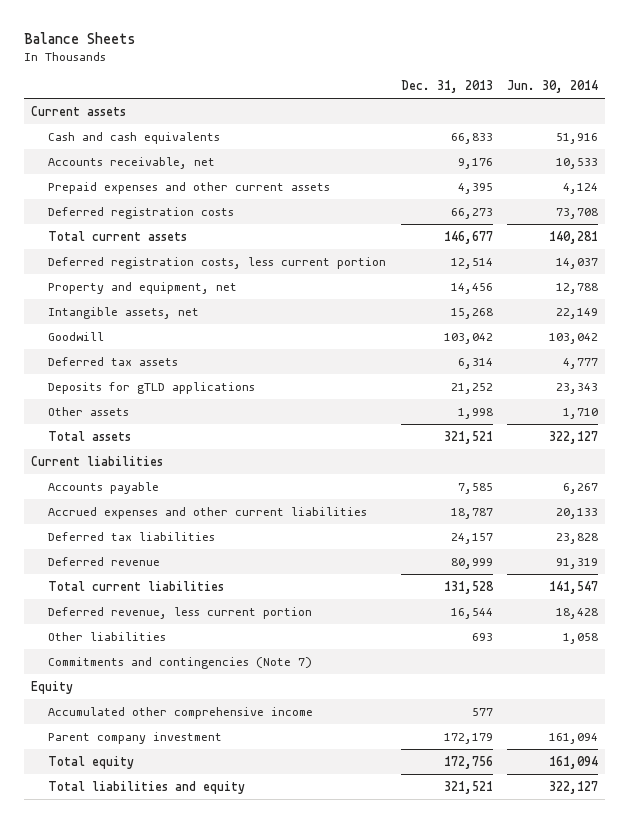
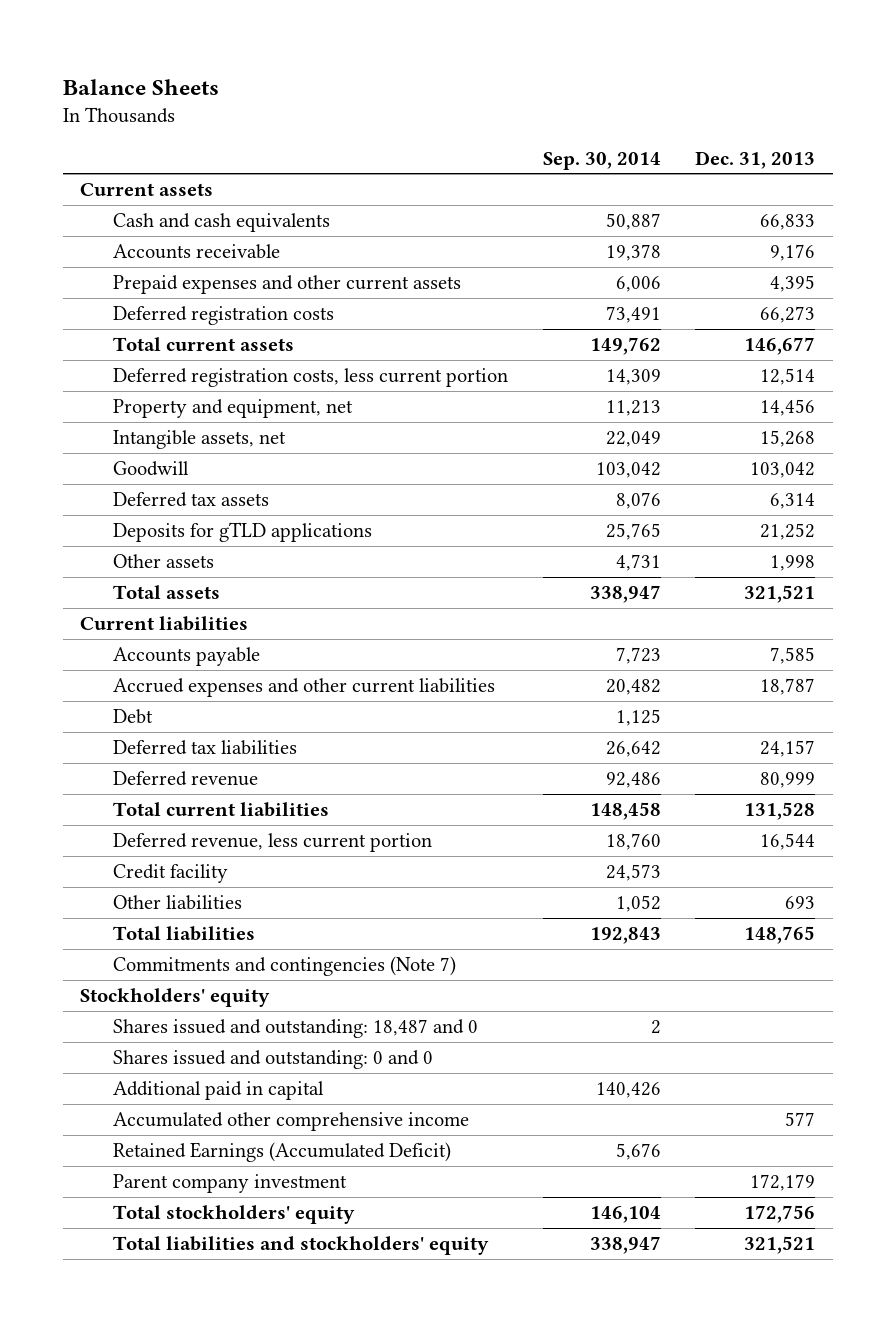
[506,79,598,93] Jun. 30, 2014 -> none
none -> [542,151,661,170] Sep. 30, 2014
[48,156,216,169] Accounts receivable, net -> [112,244,280,260] Accounts receivable
none -> [112,709,153,725] Debt
none -> [112,864,228,884] Credit facility
none -> [112,926,255,942] Total liabilities
[31,680,74,694] Equity -> [80,988,271,1008] Stockholders' equity
none -> [112,1019,478,1039] Shares issued and outstanding: 18,487 and 0
none -> [112,1050,433,1070] Shares issued and outstanding: 0 and 0
none -> [112,1081,324,1101] Additional paid in capital
none -> [112,1142,451,1163] Retained Earnings (Accumulated Deficit)
[48,755,135,769] Total equity -> [112,1205,355,1225] Total stockholders' equity
[48,780,246,794] Total liabilities and equity -> [112,1236,489,1256] Total liabilities and stockholders' equity

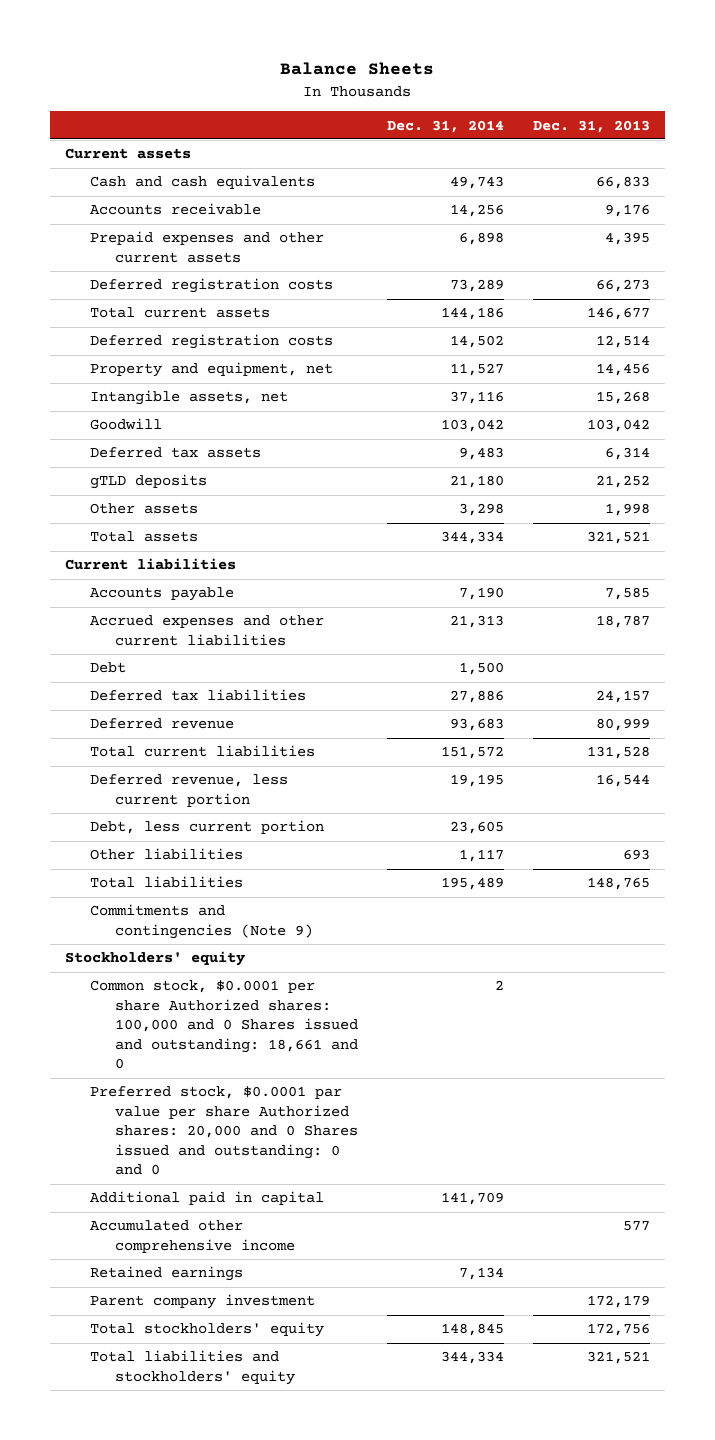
[542,151,661,170] Sep. 30, 2014 -> none
none -> [386,119,504,133] Dec. 31, 2014
[112,368,508,388] Deferred registration costs, less current portion -> [89,334,333,350] Deferred registration costs
[112,522,372,543] Deposits for gTLD applications -> [89,474,207,490] gTLD deposits
[112,864,228,884] Credit facility -> none
none -> [89,820,324,835] Debt, less current portion
[112,956,456,977] Commitments and contingencies (Note 7) -> [89,904,313,939] Commitments and contingencies (Note 9)
[112,1019,478,1039] Shares issued and outstanding: 18,487 and 0 -> [89,980,358,1070] Common stock, $0.0001 per share Authorized shares: 100,000 and 0 Shares issued and outstanding: 18,661 and 0
[112,1050,433,1070] Shares issued and outstanding: 0 and 0 -> [89,1086,358,1176] Preferred stock, $0.0001 par value per share Authorized shares: 20,000 and 0 Shares issued and outstanding: 0 and 0
[112,1142,451,1163] Retained Earnings (Accumulated Deficit) -> [89,1266,243,1282] Retained earnings

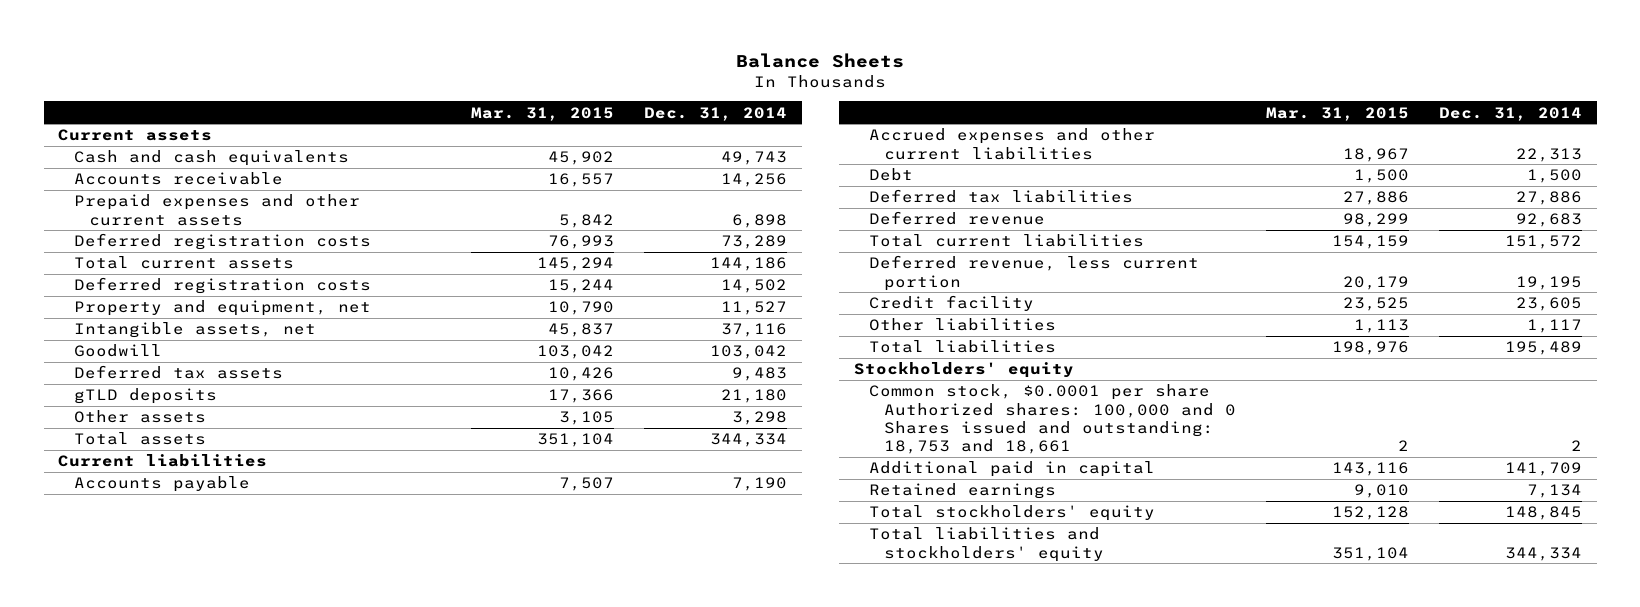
[533,119,651,133] Dec. 31, 2013 -> none
none -> [471,106,615,121] Mar. 31, 2015
[449,615,504,629] 21,313 -> [1515,147,1582,162] 22,313
[449,718,504,732] 93,683 -> [1515,213,1582,228] 92,683
[89,820,324,835] Debt, less current portion -> [868,295,1034,312] Credit facility
[89,904,313,939] Commitments and contingencies (Note 9) -> none
[89,1086,358,1176] Preferred stock, $0.0001 par value per share Authorized shares: 20,000 and 0 Shares issued and outstanding: 0 and 0 -> none
[89,980,358,1070] Common stock, $0.0001 per share Authorized shares: 100,000 and 0 Shares issued and outstanding: 18,661 and 0 -> [868,384,1237,455] Common stock, $0.0001 per share Authorized shares: 100,000 and 0 Shares issued and outstanding: 18,753 and 18,661
[89,1220,295,1253] Accumulated other comprehensive income -> none
[89,1294,315,1310] Parent company investment -> none

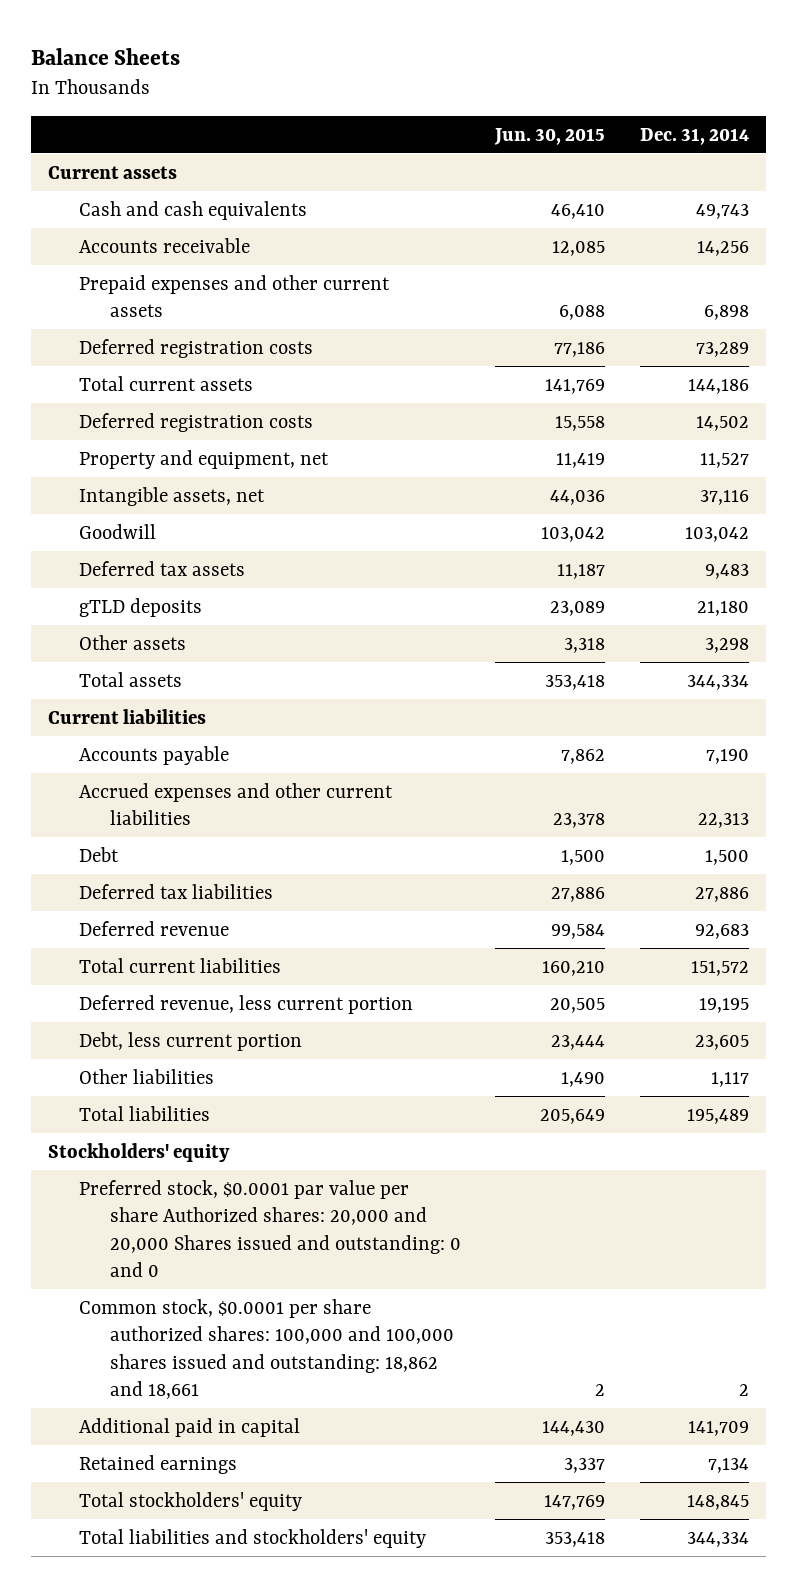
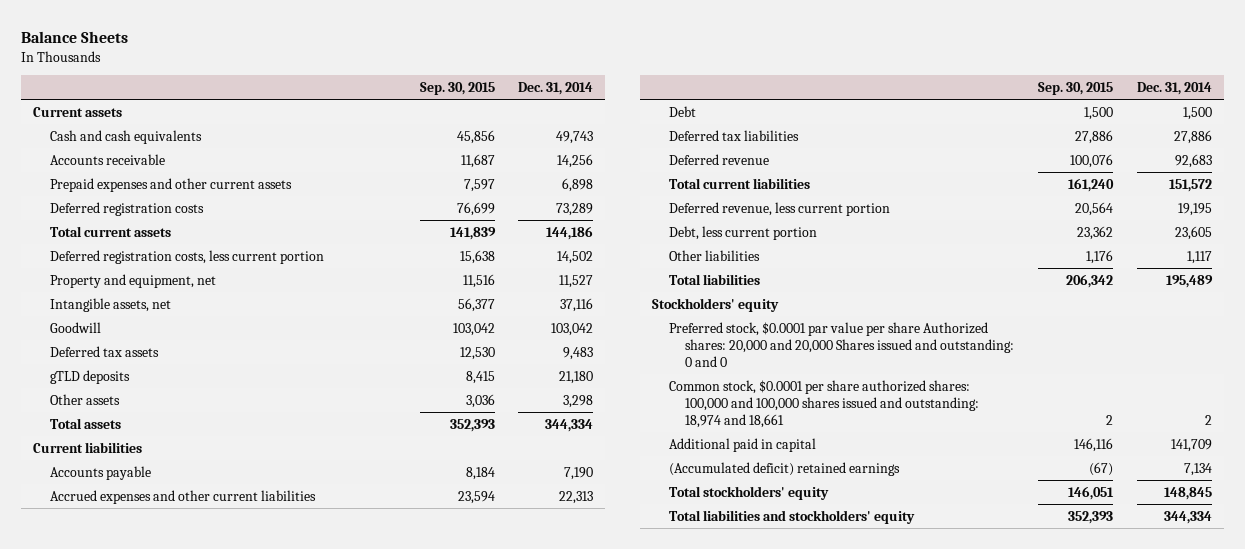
[494,127,606,145] Jun. 30, 2015 -> none
none -> [419,82,495,96] Sep. 30, 2015
[78,412,313,432] Deferred registration costs -> [50,249,325,264] Deferred registration costs, less current portion
[78,1298,454,1400] Common stock, $0.0001 per share authorized shares: 100,000 and 100,000 shares issued and outstanding: 18,862 and 18,661 -> [668,379,980,428] Common stock, $0.0001 per share authorized shares: 100,000 and 100,000 shares issued and outstanding: 18,974 and 18,661
[78,1454,237,1474] Retained earnings -> [668,461,900,476] (Accumulated deficit) retained earnings

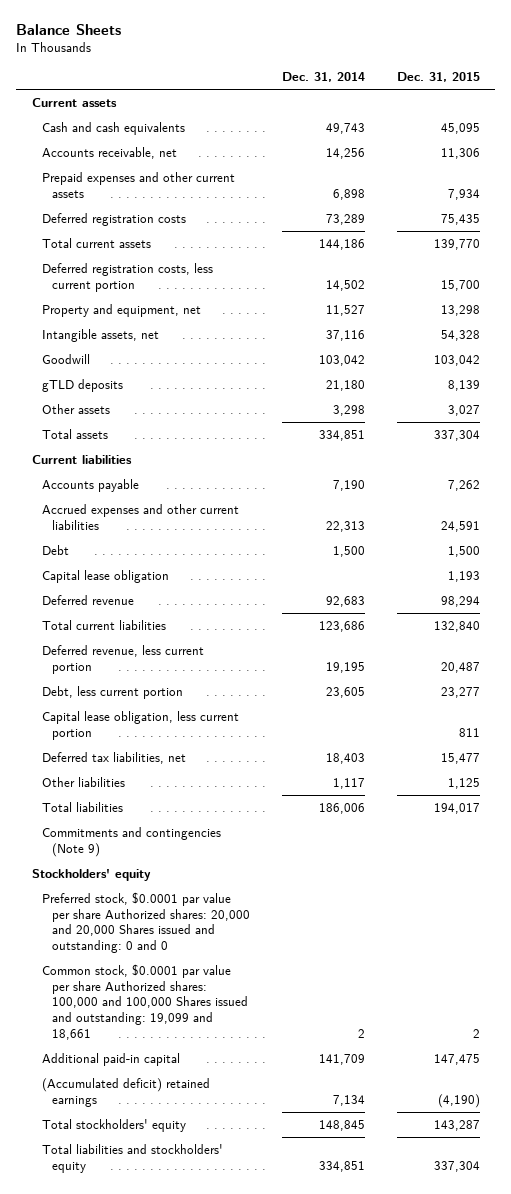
[419,82,495,96] Sep. 30, 2015 -> none
none -> [396,72,480,83] Dec. 31, 2015
[50,153,166,165] Accounts receivable -> [42,146,178,159] Accounts receivable, net
[50,345,160,357] Deferred tax assets -> none
[545,418,594,432] 344,334 -> [318,429,365,441] 334,851
[668,129,799,141] Deferred tax liabilities -> none
none -> [42,569,170,583] Capital lease obligation
[1168,178,1212,192] 151,572 -> [318,620,365,632] 123,686
none -> [42,710,240,740] Capital lease obligation, less current portion
none -> [42,751,187,764] Deferred tax liabilities, net
[1165,274,1213,288] 195,489 -> [318,802,365,814] 186,006
none -> [42,826,222,857] Commitments and contingencies (Note 9)
[668,379,980,428] Common stock, $0.0001 per share authorized shares: 100,000 and 100,000 shares issued and outstanding: 18,974 and 18,661 -> [42,963,249,1041] Common stock, $0.0001 par value per share Authorized shares: 100,000 and 100,000 Shares issued and outstanding: 19,099 and 18,661
[668,437,816,452] Additional paid in capital -> [42,1052,181,1066] Additional paid-in capital
[1163,510,1212,524] 344,334 -> [318,1160,365,1172] 334,851

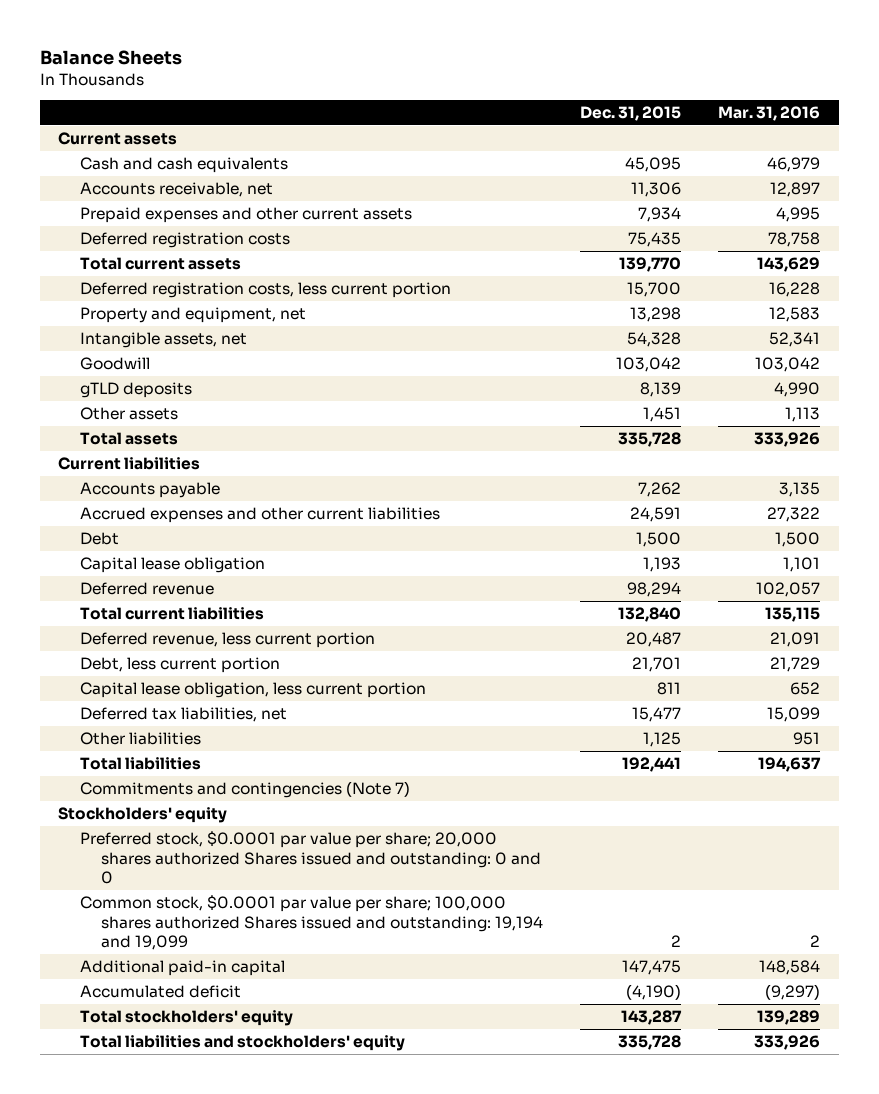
[281,72,365,83] Dec. 31, 2014 -> none
none -> [718,105,821,121] Mar. 31, 2016
[447,404,480,416] 3,027 -> [643,407,682,423] 1,451
[433,429,480,441] 337,304 -> [618,432,682,448] 335,728
[440,686,480,698] 23,277 -> [632,657,682,673] 21,701
[433,802,480,814] 194,017 -> [622,757,682,773] 192,441
[42,826,222,857] Commitments and contingencies (Note 9) -> [79,781,410,799] Commitments and contingencies (Note 7)
[42,891,251,954] Preferred stock, $0.0001 par value per share Authorized shares: 20,000 and 20,000 Shares issued and outstanding: 0 and 0 -> [79,831,542,885] Preferred stock, $0.0001 par value per share; 20,000 shares authorized Shares issued and outstanding: 0 and 0
[42,963,249,1041] Common stock, $0.0001 par value per share Authorized shares: 100,000 and 100,000 Shares issued and outstanding: 19,099 and 18,661 -> [79,895,544,951] Common stock, $0.0001 par value per share; 100,000 shares authorized Shares issued and outstanding: 19,194 and 19,099
[42,1077,211,1107] (Accumulated deficit) retained earnings -> [79,985,241,999] Accumulated deficit
[433,1160,480,1172] 337,304 -> [618,1035,682,1051] 335,728

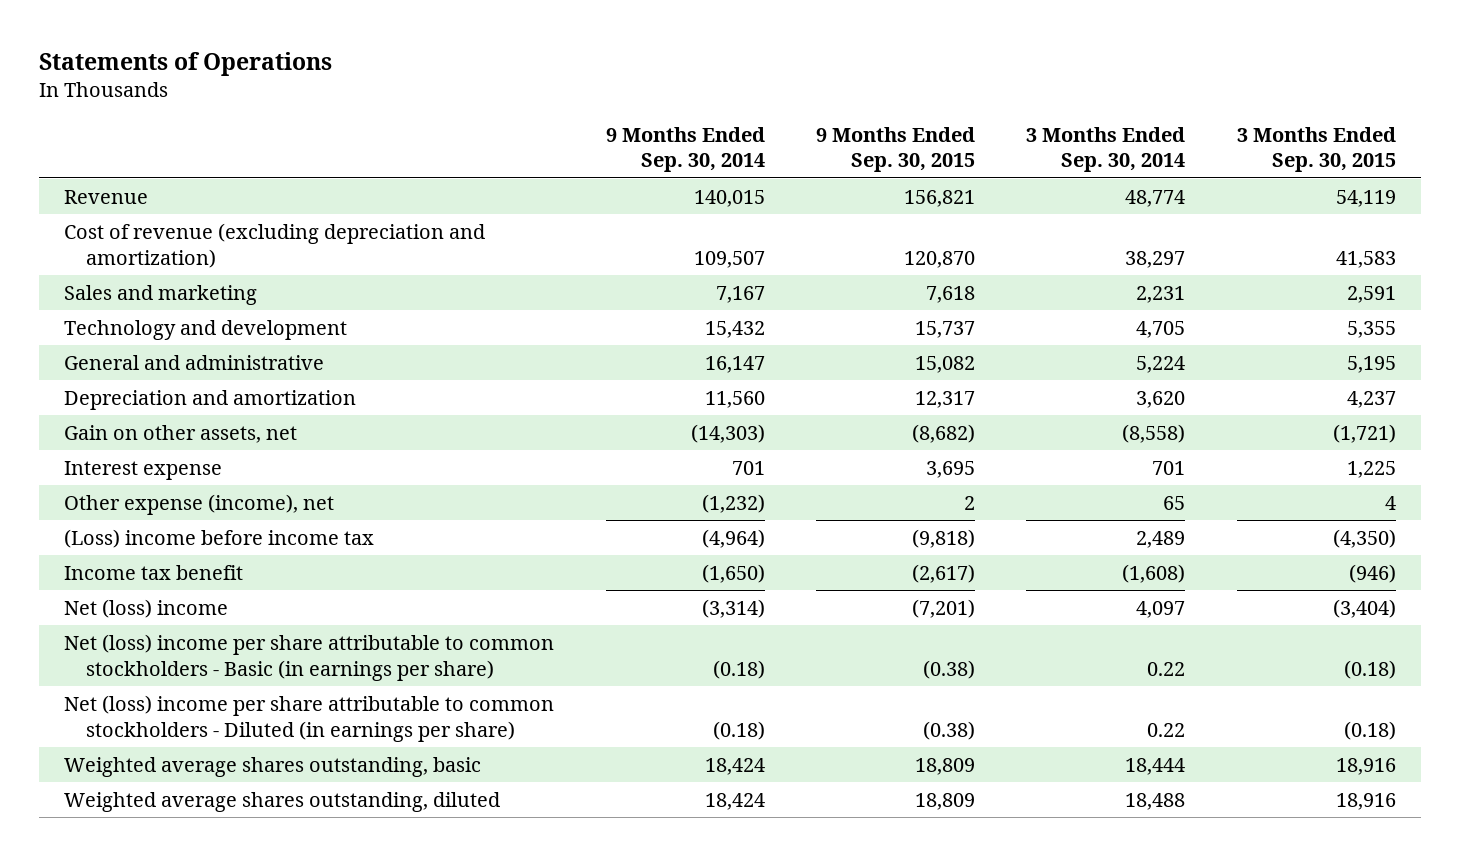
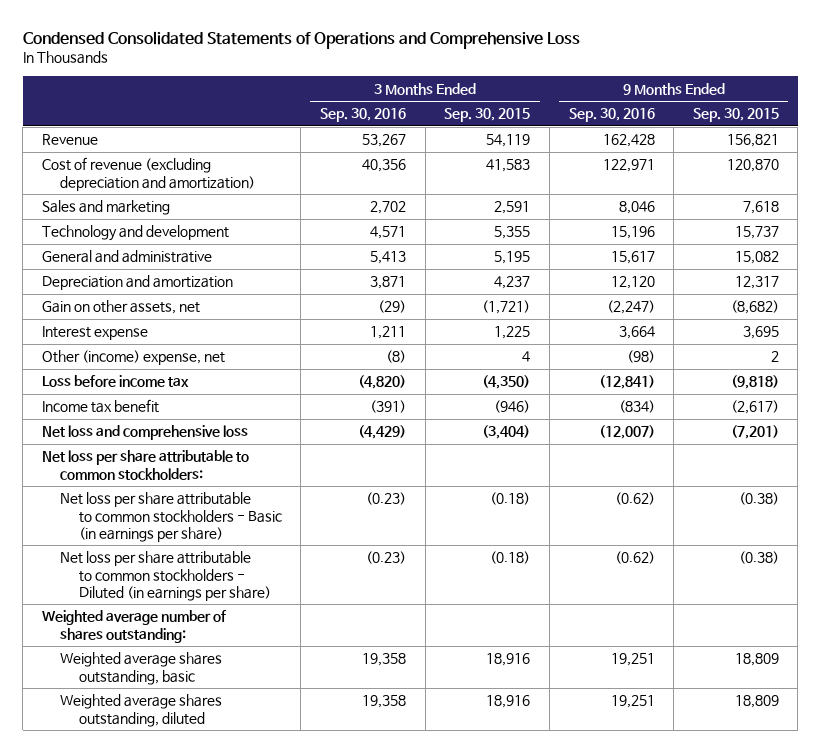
[38,51,332,76] Statements of Operations -> [22,30,580,49] Condensed Consolidated Statements of Operations and Comprehensive Loss
[605,126,765,173] 9 Months Ended Sep. 30, 2014 -> none
[1026,126,1186,173] 3 Months Ended Sep. 30, 2014 -> none
none -> [319,108,406,123] Sep. 30, 2016
none -> [568,108,655,123] Sep. 30, 2016
[64,493,335,515] Other expense (income), net -> [41,350,225,366] Other (income) expense, net
[64,528,375,548] (Loss) income before income tax -> [41,375,189,388] Loss before income tax
[64,598,229,618] Net (loss) income -> [41,425,248,441] Net loss and comprehensive loss
none -> [41,450,249,480] Net loss per share attributable to common stockholders:
[64,633,555,681] Net (loss) income per share attributable to common stockholders - Basic (in earnings per share) -> [60,492,282,542] Net loss per share attributable to common stockholders - Basic (in earnings per share)
[64,694,555,742] Net (loss) income per share attributable to common stockholders - Diluted (in earnings per share) -> [60,551,271,601] Net loss per share attributable to common stockholders - Diluted (in earnings per share)
none -> [41,610,227,643] Weighted average number of shares outstanding:

